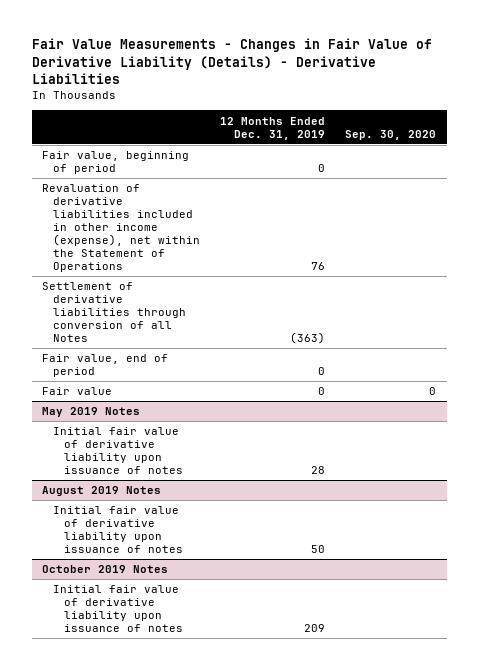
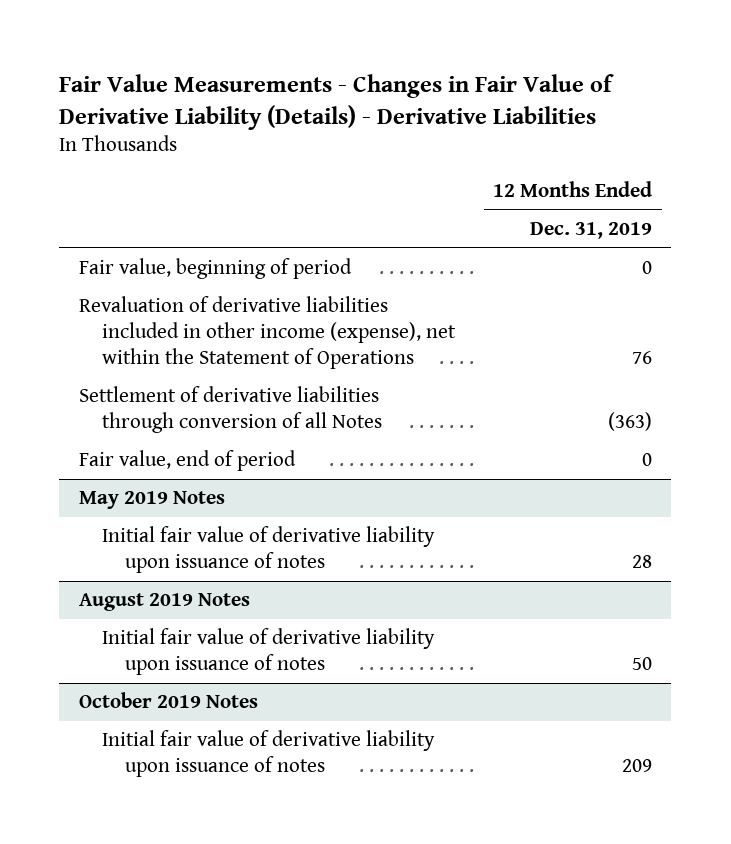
[345,129,437,140] Sep. 30, 2020 -> none
[41,387,112,396] Fair value -> none

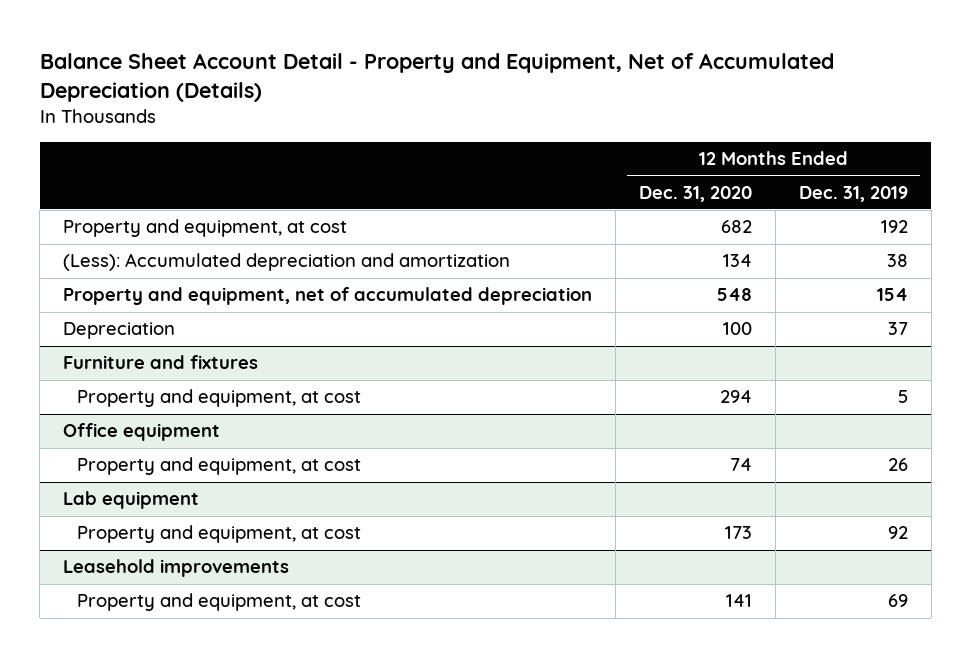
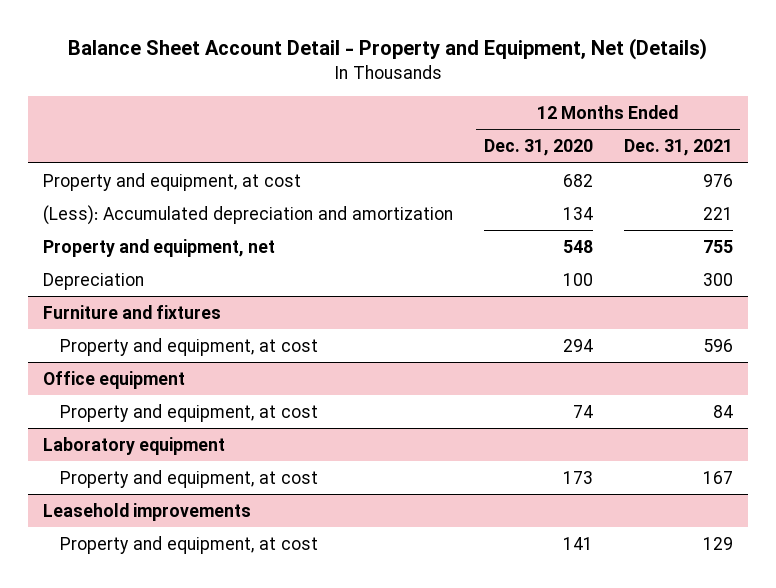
[39,52,834,102] Balance Sheet Account Detail - Property and Equipment, Net of Accumulated Depreciation (Details) -> [68,38,708,61] Balance Sheet Account Detail - Property and Equipment, Net (Details)
[799,185,909,202] Dec. 31, 2019 -> none
none -> [623,139,733,157] Dec. 31, 2021
[63,287,593,306] Property and equipment, net of accumulated depreciation -> [43,238,276,257] Property and equipment, net
[63,491,200,510] Lab equipment -> [43,436,226,455] Laboratory equipment

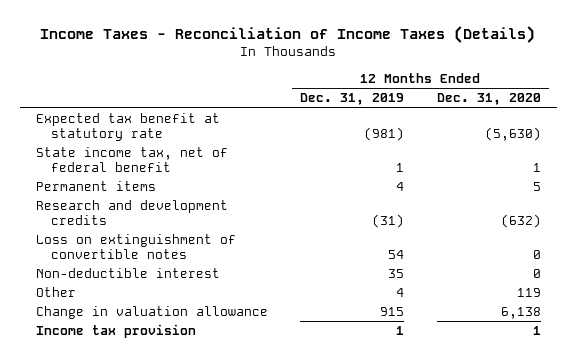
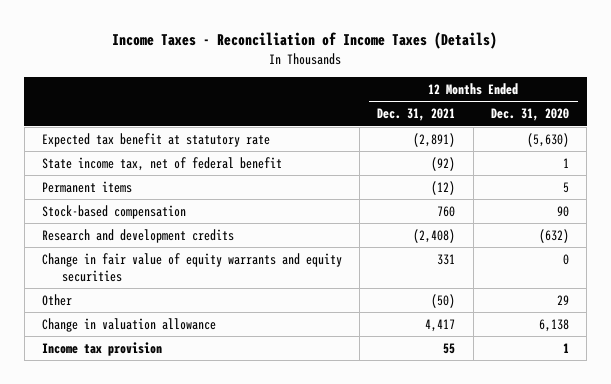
[300,93,405,106] Dec. 31, 2019 -> none
none -> [377,108,456,122] Dec. 31, 2021
none -> [41,204,186,219] Stock-based compensation
[35,234,236,259] Loss on extinguishment of convertible notes -> none
[35,268,220,279] Non-deductible interest -> none
none -> [41,252,342,282] Change in fair value of equity warrants and equity securities
[516,288,541,298] 119 -> [556,294,569,305] 29

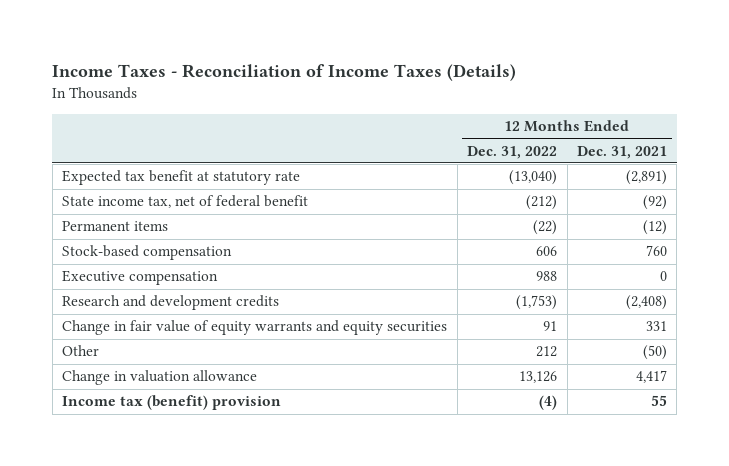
[490,108,569,122] Dec. 31, 2020 -> none
none -> [467,145,558,159] Dec. 31, 2022
none -> [62,270,219,286] Executive compensation
[41,341,162,356] Income tax provision -> [62,395,282,411] Income tax (benefit) provision

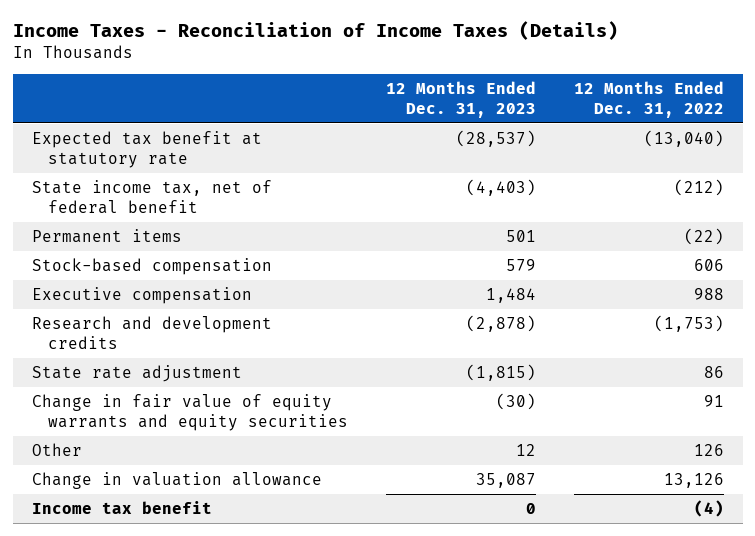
[576,145,667,159] Dec. 31, 2021 -> none
none -> [385,80,536,118] 12 Months Ended Dec. 31, 2023
none -> [31,364,242,382] State rate adjustment
[536,346,558,358] 212 -> [693,443,724,456] 126
[62,395,282,411] Income tax (benefit) provision -> [31,500,212,514] Income tax benefit

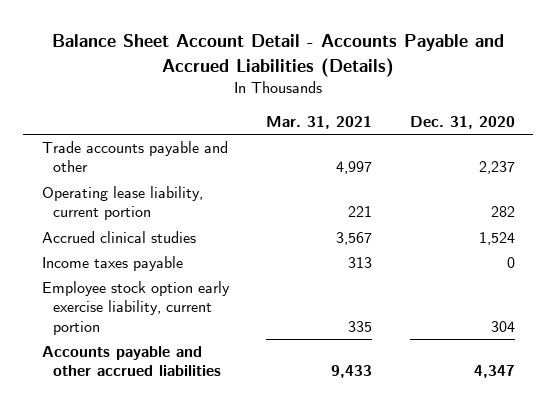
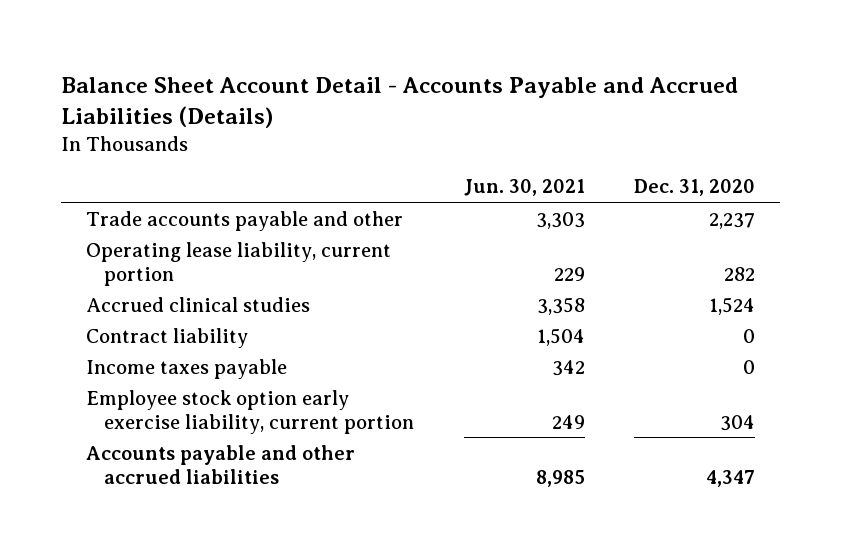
[266,116,373,130] Mar. 31, 2021 -> none
none -> [463,179,585,197] Jun. 30, 2021
none -> [86,327,249,348] Contract liability

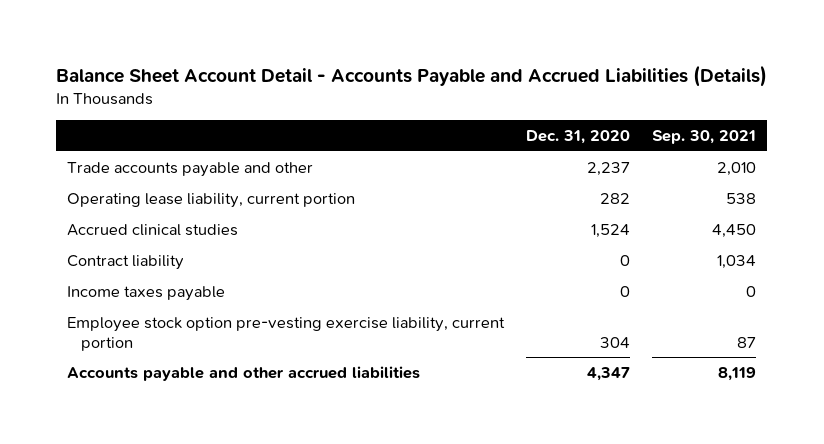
[463,179,585,197] Jun. 30, 2021 -> none
none -> [652,129,757,144] Sep. 30, 2021
[86,389,415,434] Employee stock option early exercise liability, current portion -> [67,316,506,351] Employee stock option pre-vesting exercise liability, current portion

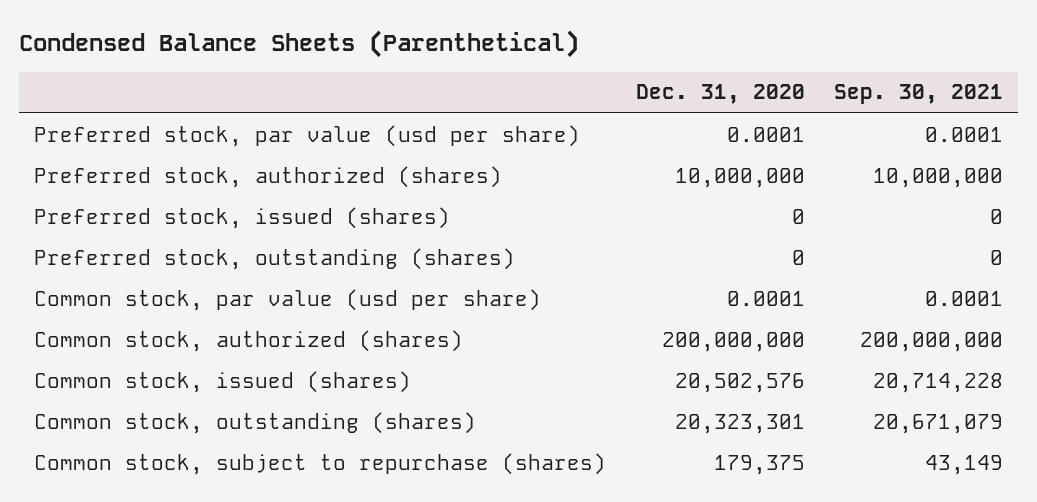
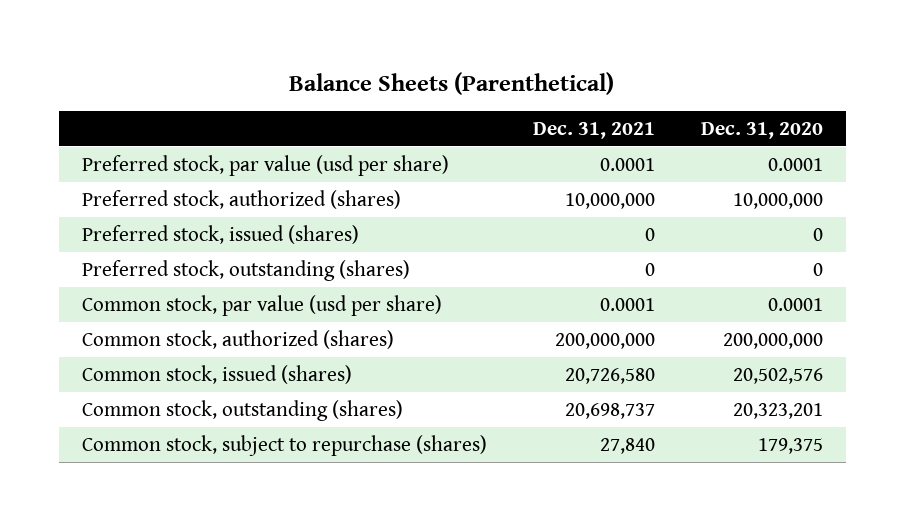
[19,30,580,59] Condensed Balance Sheets (Parenthetical) -> [289,71,615,95] Balance Sheets (Parenthetical)
[834,84,1004,105] Sep. 30, 2021 -> none
none -> [532,121,655,139] Dec. 31, 2021
[674,413,805,434] 20,323,301 -> [732,402,823,419] 20,323,201

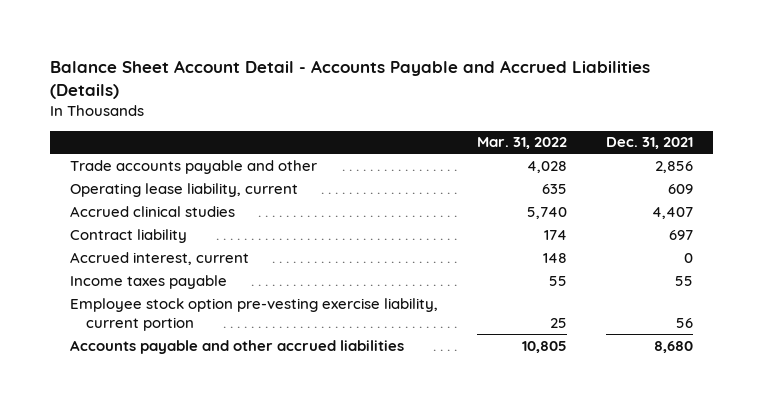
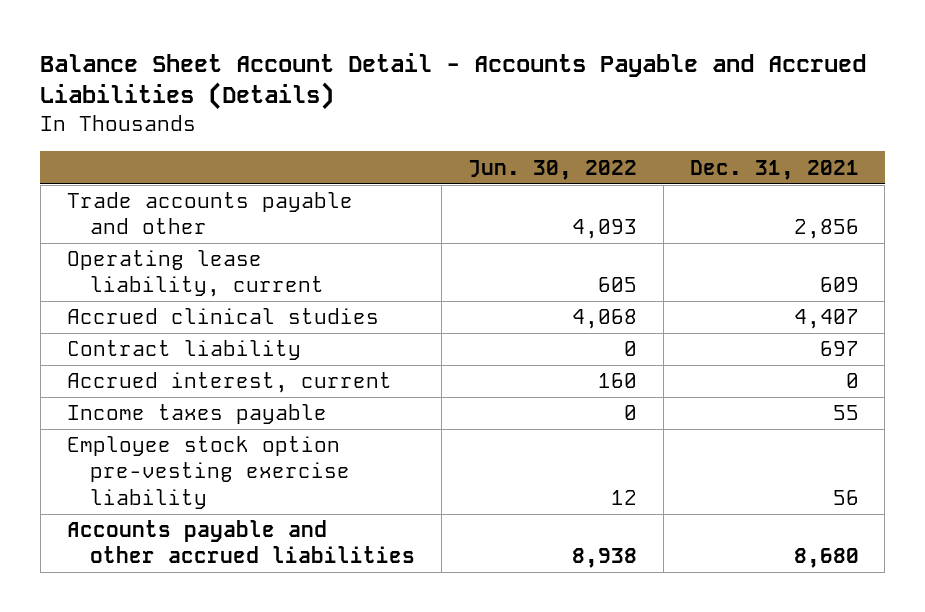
[476,137,567,150] Mar. 31, 2022 -> none
none -> [467,159,637,180] Jun. 30, 2022
[69,297,438,331] Employee stock option pre-vesting exercise liability, current portion -> [66,436,351,509] Employee stock option pre-vesting exercise liability

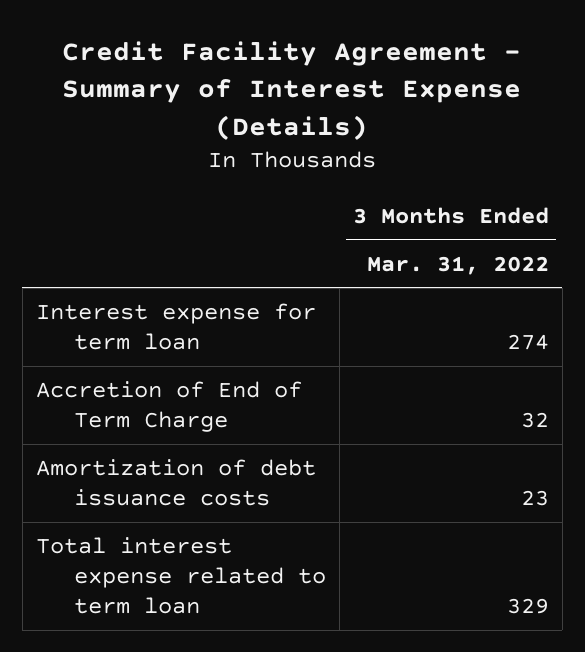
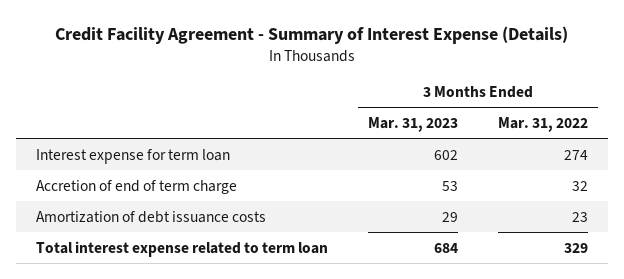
none -> [367,117,458,133] Mar. 31, 2023
[35,381,302,433] Accretion of End of Term Charge -> [35,179,237,194] Accretion of end of term charge

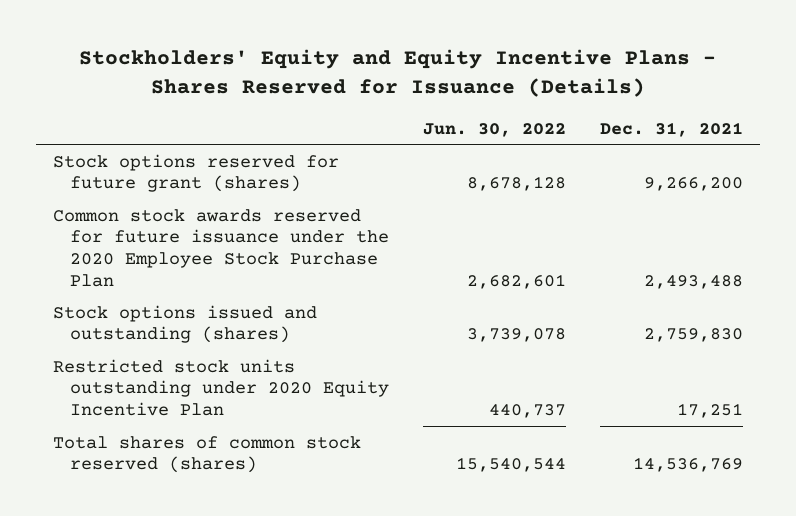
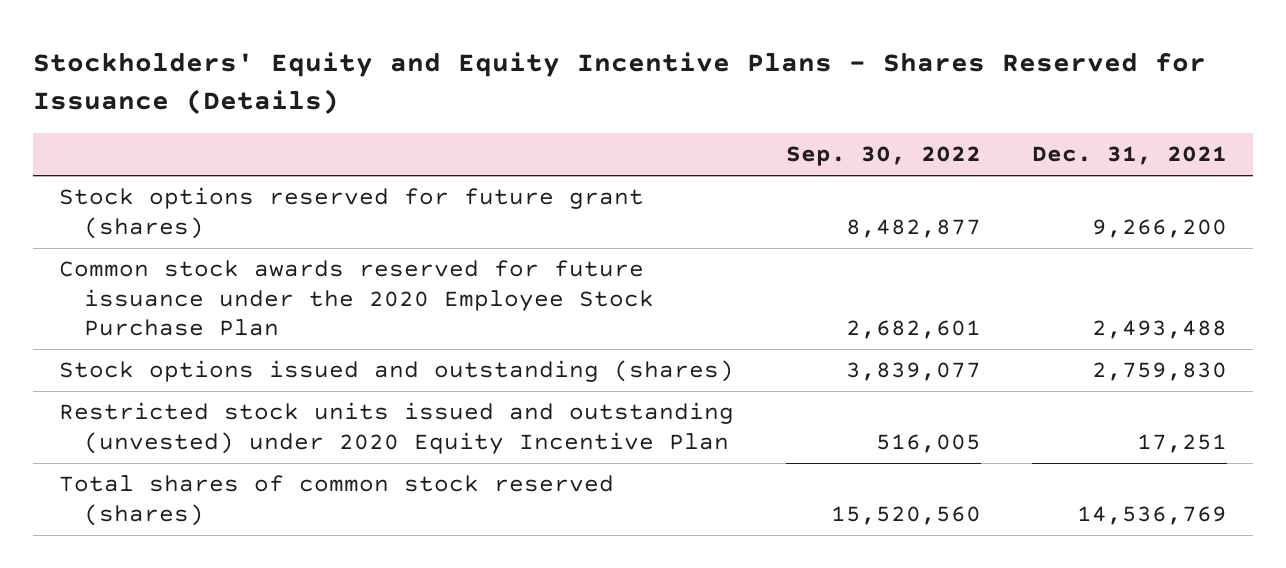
[423,122,567,137] Jun. 30, 2022 -> none
none -> [785,146,981,167] Sep. 30, 2022
[52,358,390,416] Restricted stock units outstanding under 2020 Equity Incentive Plan -> [58,402,734,454] Restricted stock units issued and outstanding (unvested) under 2020 Equity Incentive Plan

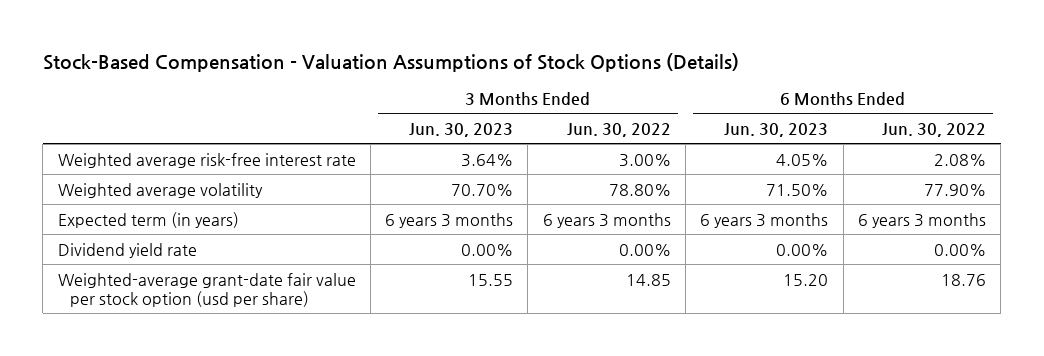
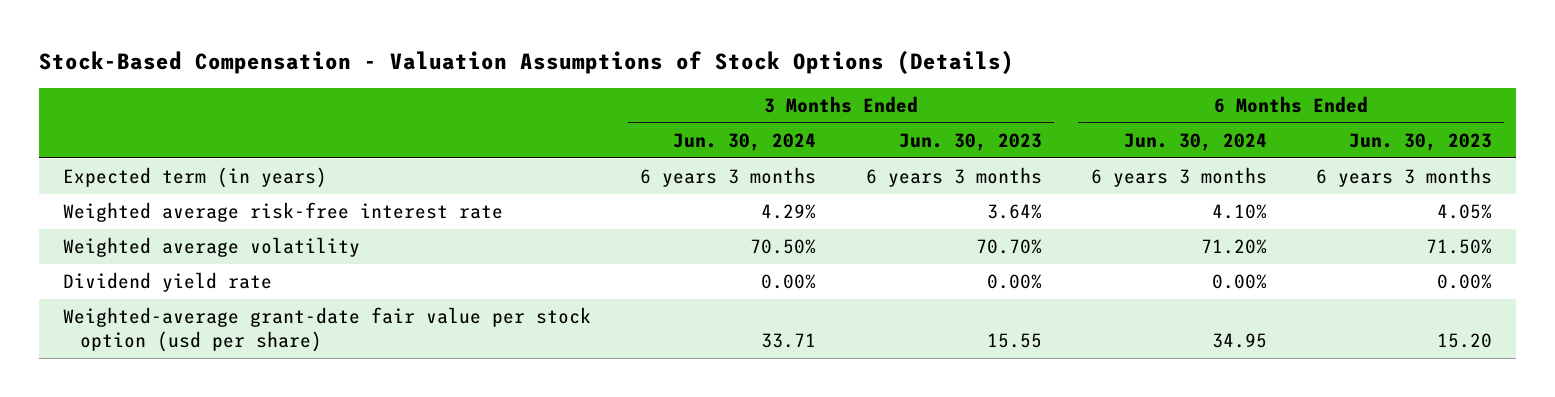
[566,123,671,138] Jun. 30, 2022 -> none
[881,123,986,138] Jun. 30, 2022 -> none
none -> [673,132,817,151] Jun. 30, 2024
none -> [1123,132,1267,151] Jun. 30, 2024
[57,211,239,228] Expected term (in years) -> [63,167,328,189] Expected term (in years)

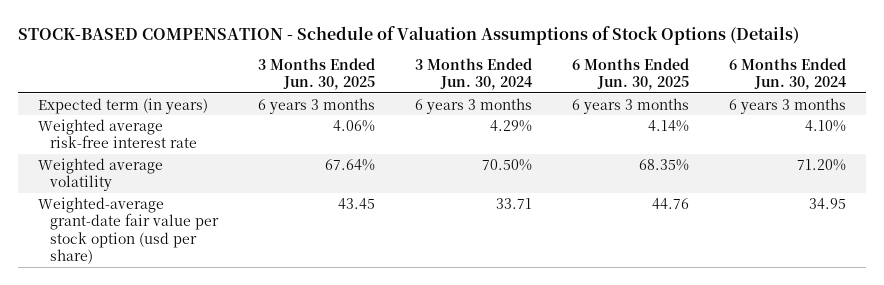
[38,50,1014,74] Stock-Based Compensation - Valuation Assumptions of Stock Options (Details) -> [18,25,800,45] STOCK-BASED COMPENSATION - Schedule of Valuation Assumptions of Stock Options (Details)
[898,132,1042,151] Jun. 30, 2023 -> none
[1348,132,1492,151] Jun. 30, 2023 -> none
none -> [257,57,375,91] 3 Months Ended Jun. 30, 2025
none -> [571,57,689,91] 6 Months Ended Jun. 30, 2025
[63,272,273,293] Dividend yield rate -> none

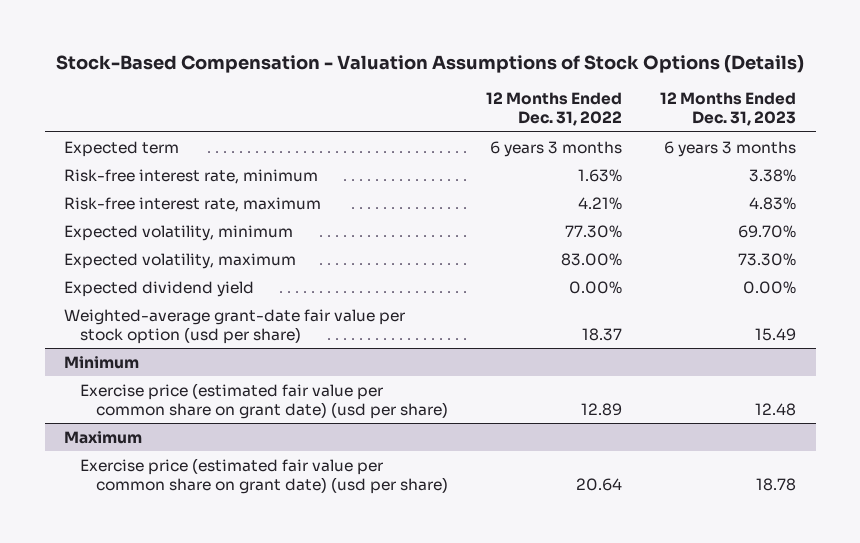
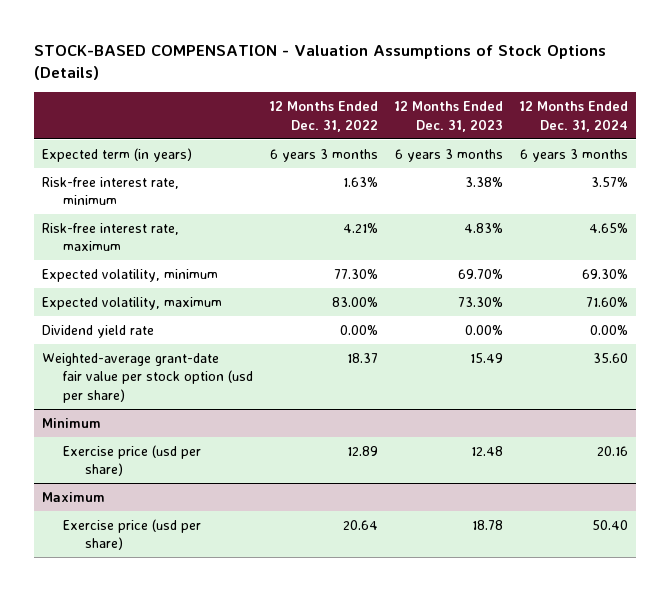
[56,54,805,73] Stock-Based Compensation - Valuation Assumptions of Stock Options (Details) -> [34,45,607,81] STOCK-BASED COMPENSATION - Valuation Assumptions of Stock Options (Details)
none -> [519,101,629,132] 12 Months Ended Dec. 31, 2024
[63,140,179,157] Expected term -> [42,147,193,162] Expected term (in years)
[63,280,254,297] Expected dividend yield -> [42,324,155,338] Dividend yield rate
[79,382,449,419] Exercise price (estimated fair value per common share on grant date) (usd per share) -> [63,444,202,477] Exercise price (usd per share)
[79,457,449,494] Exercise price (estimated fair value per common share on grant date) (usd per share) -> [63,518,202,551] Exercise price (usd per share)

